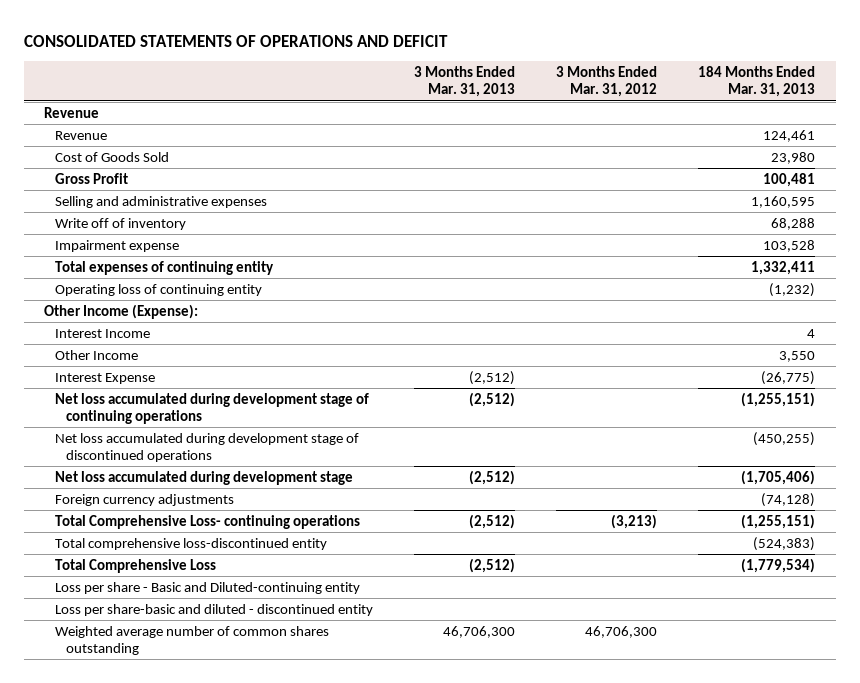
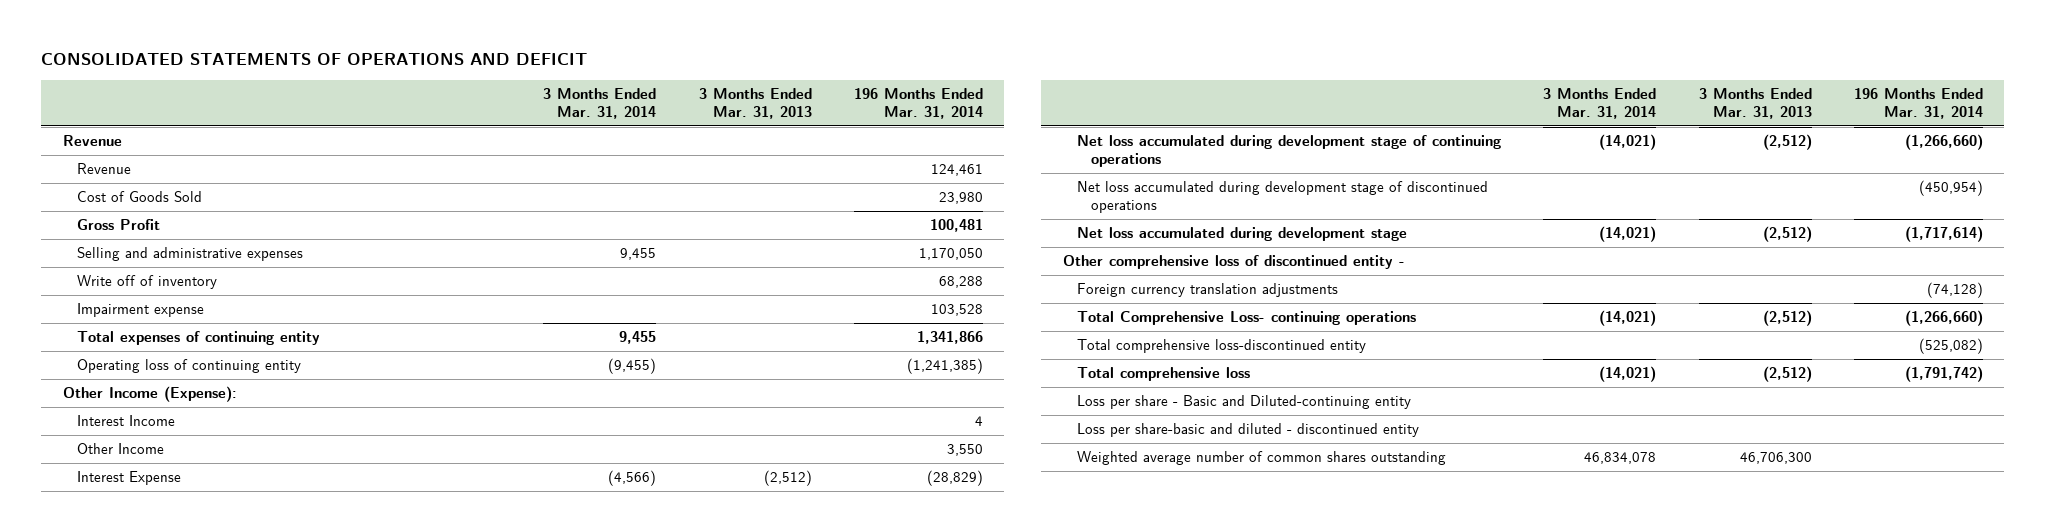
[556,66,658,98] 3 Months Ended Mar. 31, 2012 -> none
[698,66,816,98] 184 Months Ended Mar. 31, 2013 -> none
none -> [543,88,657,119] 3 Months Ended Mar. 31, 2014
none -> [853,88,983,119] 196 Months Ended Mar. 31, 2014
none -> [1062,255,1405,270] Other comprehensive loss of discontinued entity -
[55,493,235,506] Foreign currency adjustments -> [1076,283,1338,298] Foreign currency translation adjustments
[55,558,217,573] Total Comprehensive Loss -> [1076,367,1250,382] Total comprehensive loss

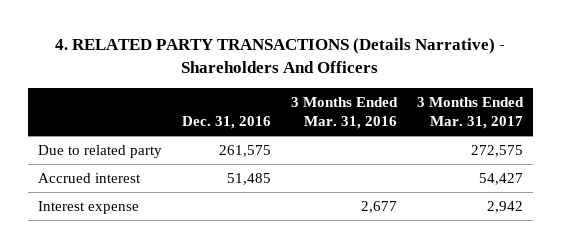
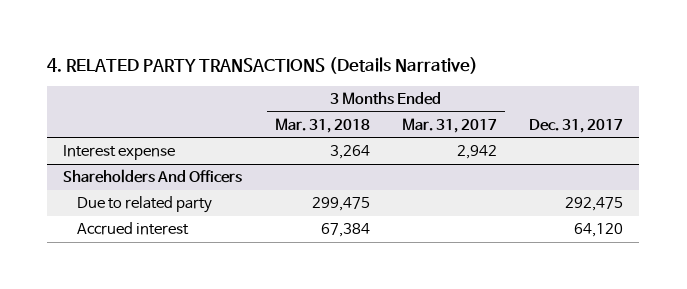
[55,38,506,74] 4. RELATED PARTY TRANSACTIONS (Details Narrative) - Shareholders And Officers -> [47,56,479,74] 4. RELATED PARTY TRANSACTIONS (Details Narrative)
[181,116,271,130] Dec. 31, 2016 -> none
[290,97,398,130] 3 Months Ended Mar. 31, 2016 -> none
none -> [274,117,370,133] Mar. 31, 2018
none -> [529,118,624,133] Dec. 31, 2017
[37,144,162,158] Due to related party -> none
[37,172,141,183] Accrued interest -> none
none -> [63,169,243,184] Shareholders And Officers
none -> [77,196,213,214] Due to related party
none -> [77,222,190,236] Accrued interest

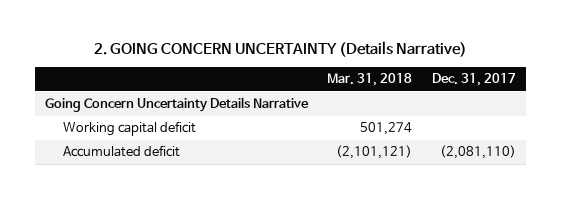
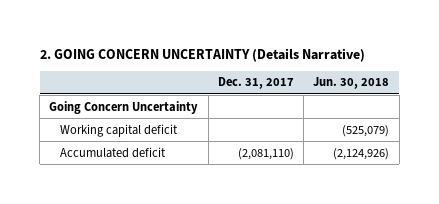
[327,73,413,87] Mar. 31, 2018 -> none
none -> [313,77,390,90] Jun. 30, 2018
[44,97,309,113] Going Concern Uncertainty Details Narrative -> [49,100,199,114] Going Concern Uncertainty

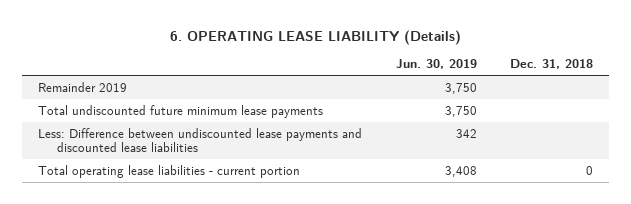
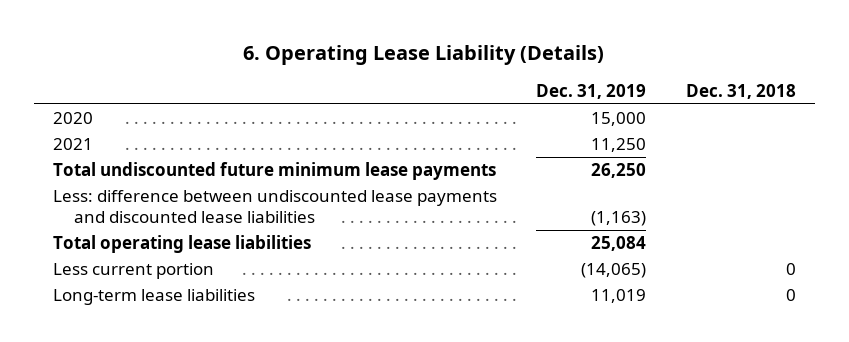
[169,29,461,45] 6. OPERATING LEASE LIABILITY (Details) -> [243,45,605,66] 6. Operating Lease Liability (Details)
[395,59,477,70] Jun. 30, 2019 -> none
none -> [536,83,647,99] Dec. 31, 2019
[38,81,128,92] Remainder 2019 -> [53,112,94,125] 2020
none -> [53,138,94,151] 2021
[38,127,363,153] Less: Difference between undiscounted lease payments and discounted lease liabilities -> [53,190,498,224] Less: difference between undiscounted lease payments and discounted lease liabilities
none -> [53,235,312,254] Total operating lease liabilities
[38,164,301,178] Total operating lease liabilities - current portion -> [53,263,215,280] Less current portion
none -> [53,289,256,306] Long-term lease liabilities

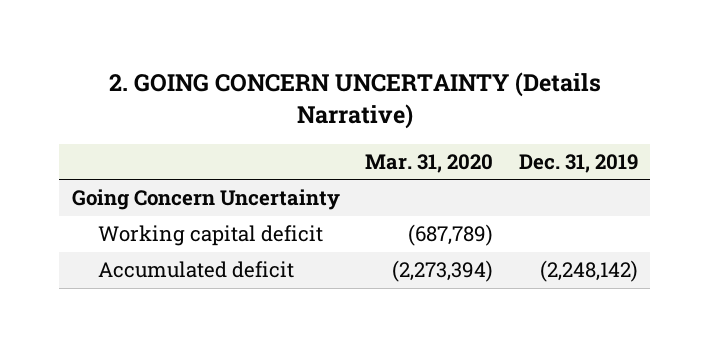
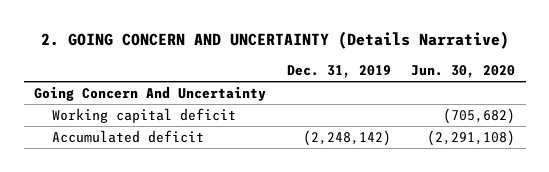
[108,72,601,130] 2. GOING CONCERN UNCERTAINTY (Details Narrative) -> [40,31,509,50] 2. GOING CONCERN AND UNCERTAINTY (Details Narrative)
[365,153,494,173] Mar. 31, 2020 -> none
none -> [411,64,516,78] Jun. 30, 2020
[71,189,340,211] Going Concern Uncertainty -> [34,86,267,102] Going Concern And Uncertainty

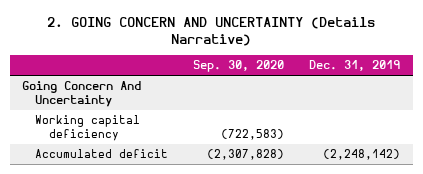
[411,64,516,78] Jun. 30, 2020 -> none
none -> [193,59,285,72] Sep. 30, 2020
[52,108,237,124] Working capital deficit -> [35,115,141,142] Working capital deficiency

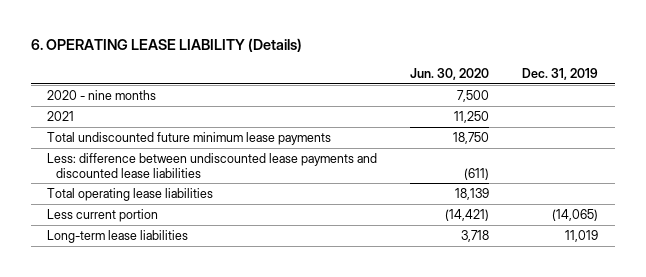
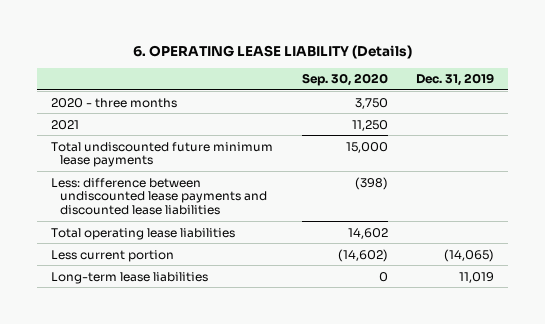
[410,68,490,81] Jun. 30, 2020 -> none
none -> [301,73,388,87] Sep. 30, 2020
[47,89,157,100] 2020 - nine months -> [51,97,178,108] 2020 - three months

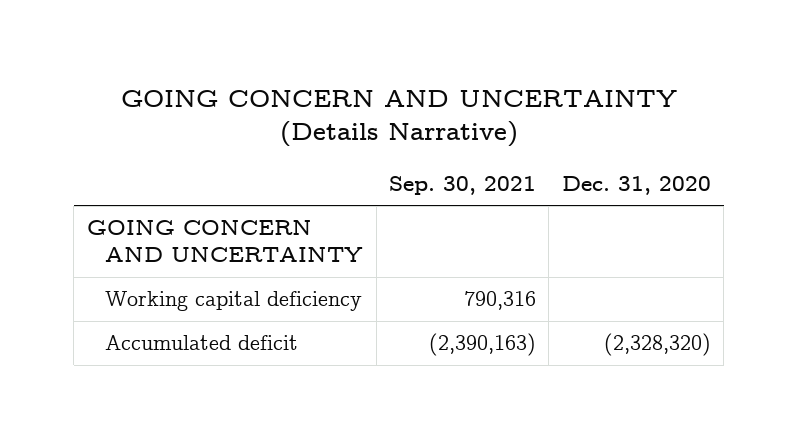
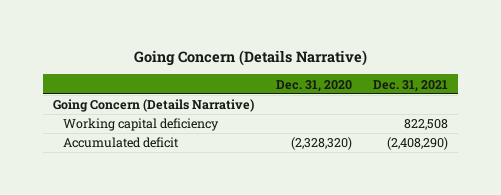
[120,89,677,147] GOING CONCERN AND UNCERTAINTY (Details Narrative) -> [133,50,367,67] Going Concern (Details Narrative)
[388,175,536,195] Sep. 30, 2021 -> none
none -> [372,79,448,92] Dec. 31, 2021
[86,220,364,263] GOING CONCERN AND UNCERTAINTY -> [53,99,255,113] Going Concern (Details Narrative)

